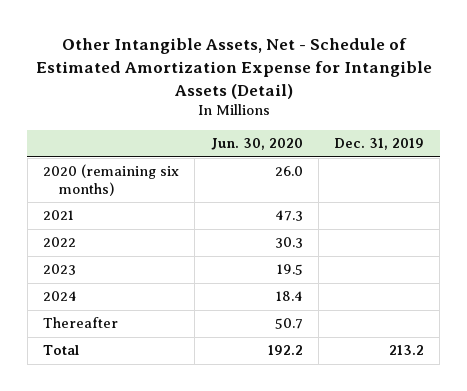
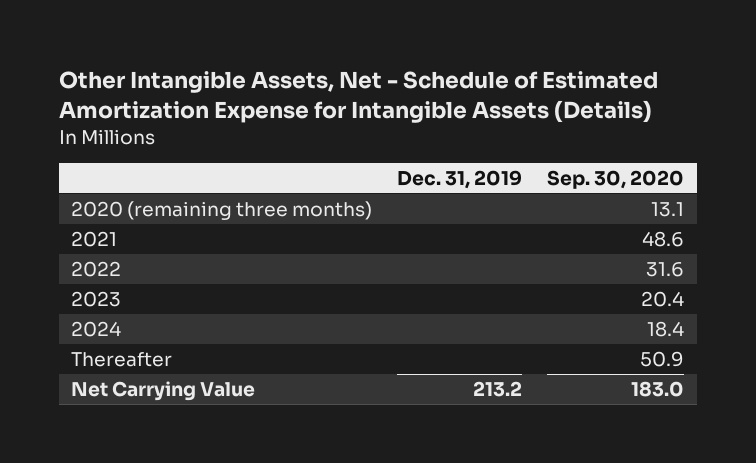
[35,38,432,99] Other Intangible Assets, Net - Schedule of Estimated Amortization Expense for Intangible Assets (Detail) -> [58,71,658,124] Other Intangible Assets, Net - Schedule of Estimated Amortization Expense for Intangible Assets (Details)
[210,138,303,151] Jun. 30, 2020 -> none
none -> [547,169,685,189] Sep. 30, 2020
[43,164,180,196] 2020 (remaining six months) -> [71,200,373,220] 2020 (remaining three months)
[43,345,80,356] Total -> [71,380,256,401] Net Carrying Value

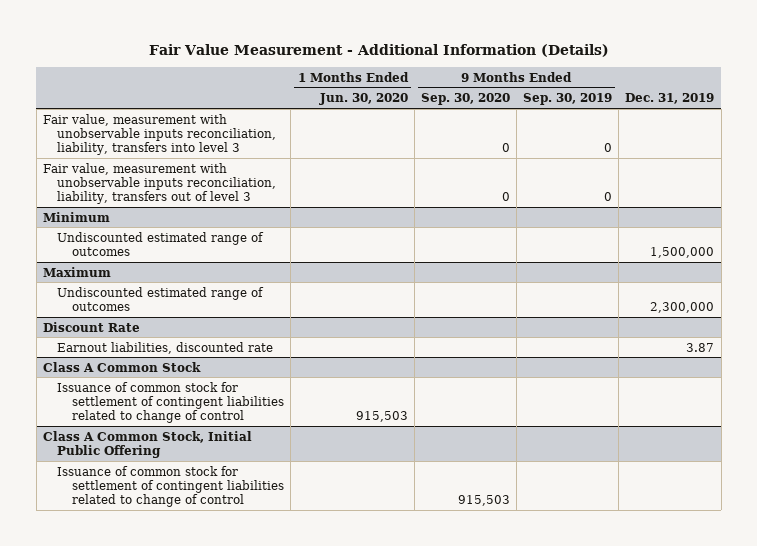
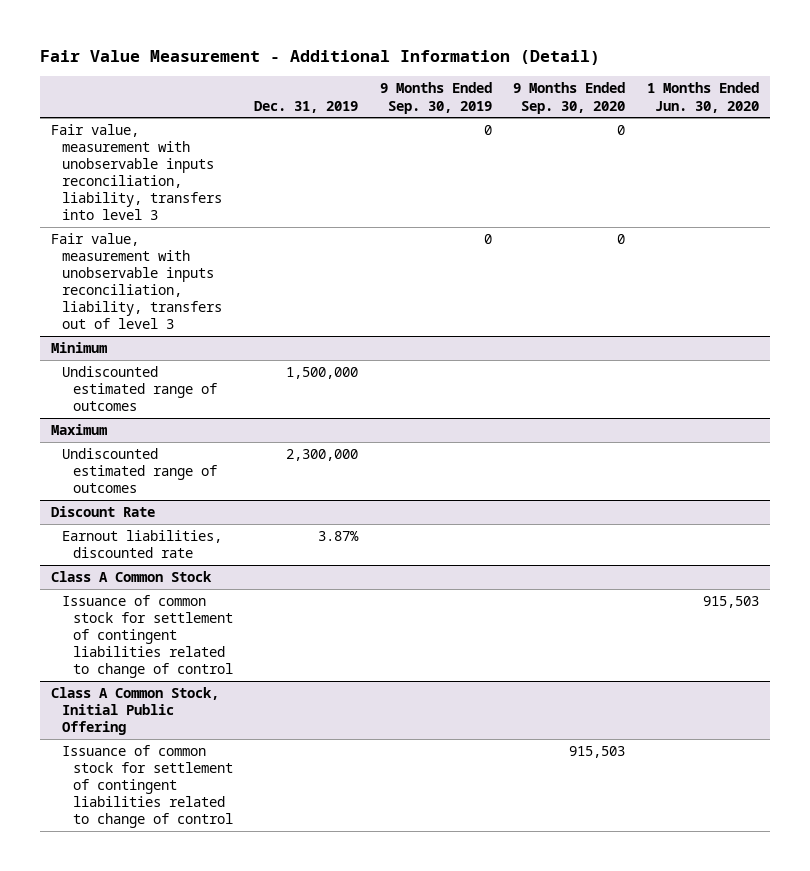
[148,44,609,58] Fair Value Measurement - Additional Information (Details) -> [40,50,601,66] Fair Value Measurement - Additional Information (Detail)
[686,342,715,352] 3.87 -> [318,531,360,542] 3.87%

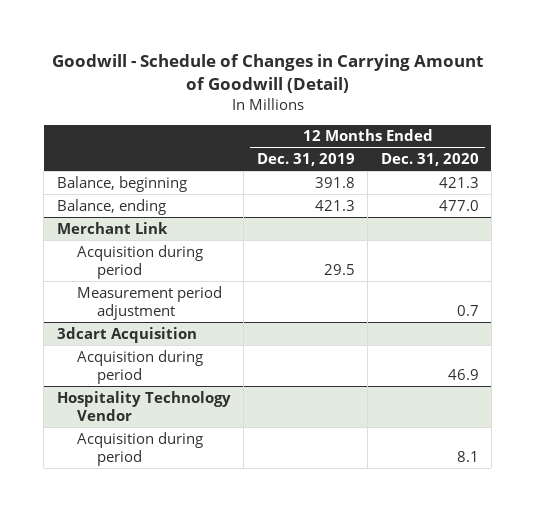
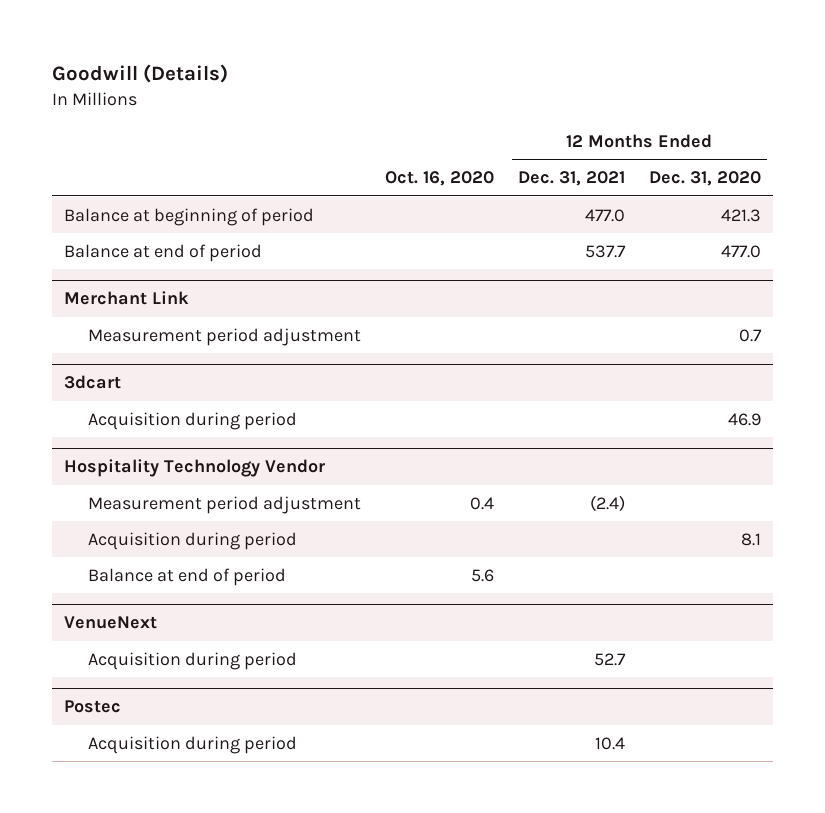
[51,53,483,93] Goodwill - Schedule of Changes in Carrying Amount of Goodwill (Detail) -> [52,64,229,84] Goodwill (Details)
[256,152,355,166] Dec. 31, 2019 -> none
none -> [384,171,494,187] Oct. 16, 2020
none -> [517,171,625,187] Dec. 31, 2021
[56,175,187,192] Balance, beginning -> [64,207,315,226] Balance at beginning of period
[56,198,166,215] Balance, ending -> [64,243,263,262] Balance at end of period
[77,244,204,279] Acquisition during period -> none
[56,326,197,343] 3dcart Acquisition -> [64,375,122,390] 3dcart
none -> [87,495,361,514] Measurement period adjustment
none -> [87,567,286,586] Balance at end of period
none -> [64,616,158,630] VenueNext
none -> [87,651,297,670] Acquisition during period
none -> [64,700,122,714] Postec
none -> [87,735,297,754] Acquisition during period

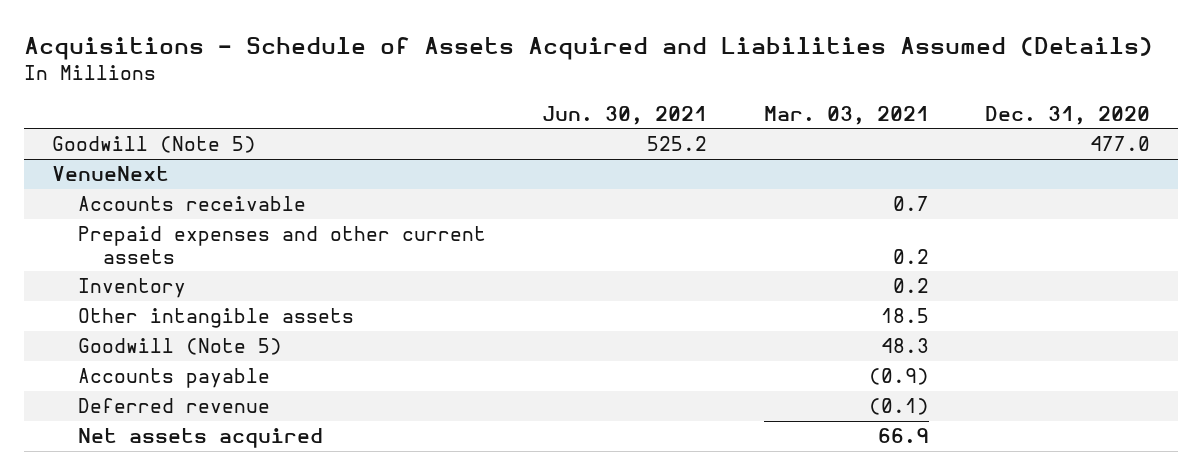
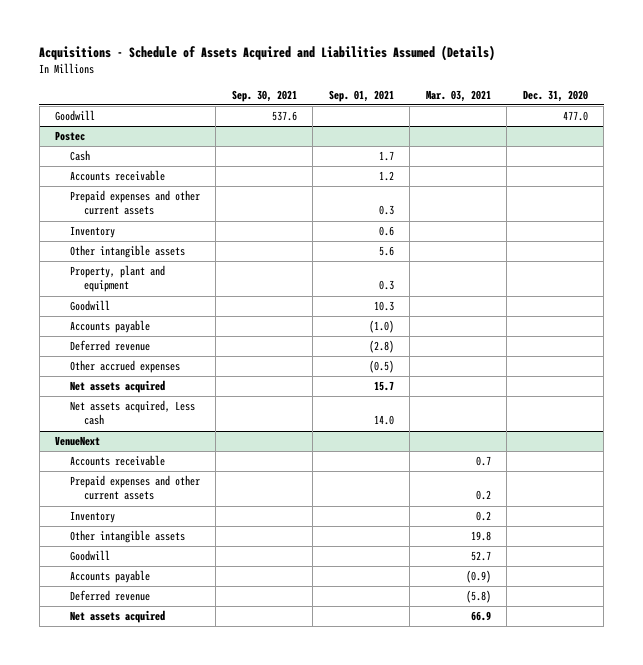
[542,105,708,125] Jun. 30, 2021 -> none
none -> [231,89,297,102] Sep. 30, 2021
none -> [328,89,394,102] Sep. 01, 2021
[51,136,256,154] Goodwill (Note 5) -> [55,110,96,122] Goodwill
none -> [55,131,86,142] Postec
none -> [69,150,90,162] Cash
none -> [69,170,165,182] Accounts receivable
none -> [69,190,200,216] Prepaid expenses and other current assets
none -> [69,226,115,239] Inventory
none -> [69,245,185,259] Other intangible assets
none -> [69,265,165,293] Property, plant and equipment
none -> [69,300,110,312] Goodwill
none -> [69,320,150,334] Accounts payable
none -> [69,340,150,352] Deferred revenue
none -> [69,360,180,374] Other accrued expenses
none -> [69,380,165,394] Net assets acquired
none -> [69,400,195,426] Net assets acquired, Less cash
[880,308,929,324] 18.5 -> [470,531,491,542] 19.8
[77,338,282,356] Goodwill (Note 5) -> [69,550,110,562] Goodwill
[880,338,929,354] 48.3 -> [470,551,491,562] 52.7
[868,398,929,416] (0.1) -> [465,590,491,604] (5.8)

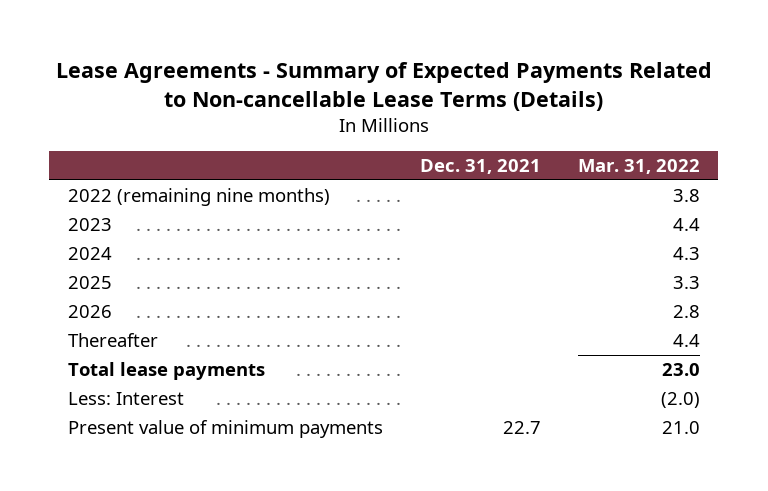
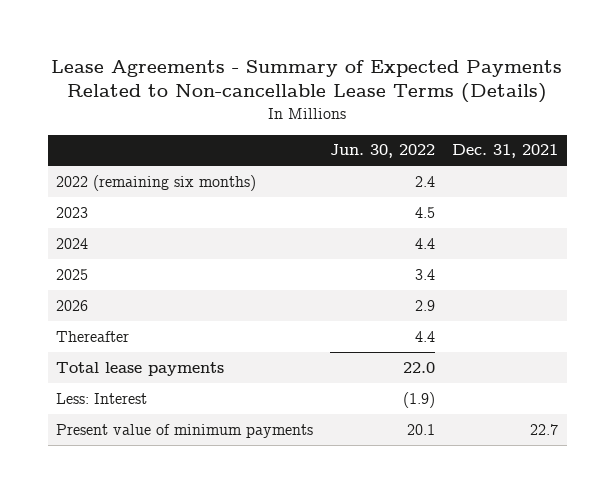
[577,158,700,174] Mar. 31, 2022 -> none
none -> [330,144,436,159] Jun. 30, 2022
[67,188,330,207] 2022 (remaining nine months) -> [56,174,257,191] 2022 (remaining six months)

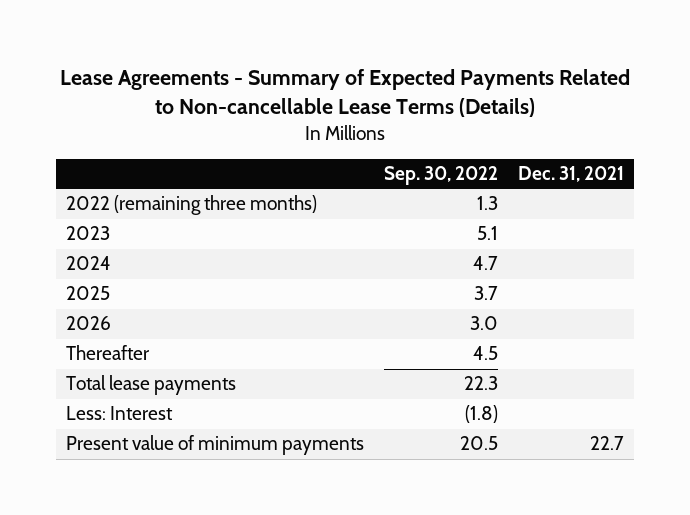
[330,144,436,159] Jun. 30, 2022 -> none
none -> [383,165,498,185] Sep. 30, 2022
[56,174,257,191] 2022 (remaining six months) -> [66,195,318,216] 2022 (remaining three months)

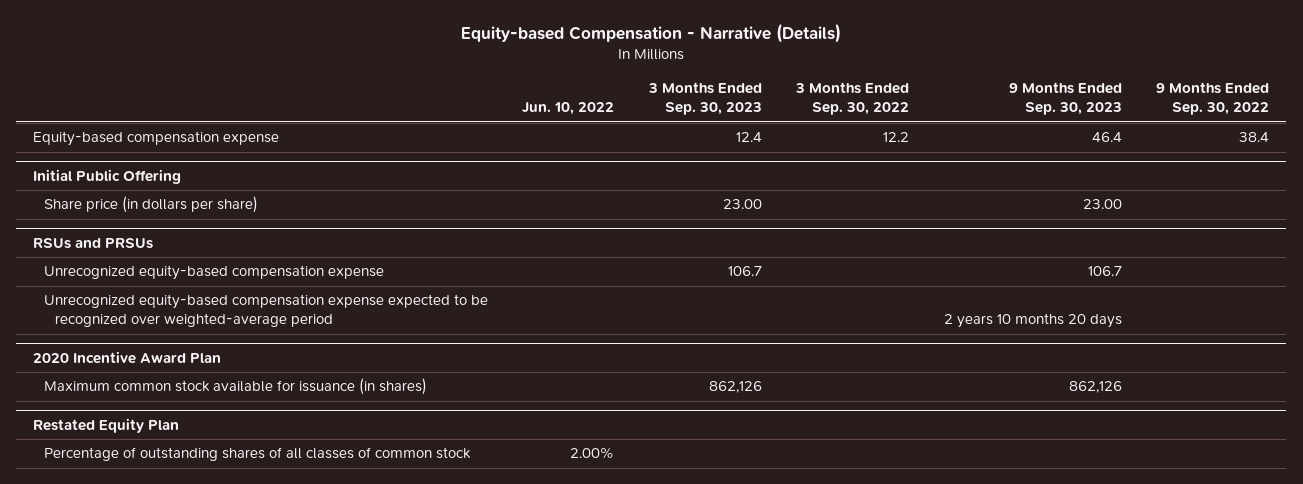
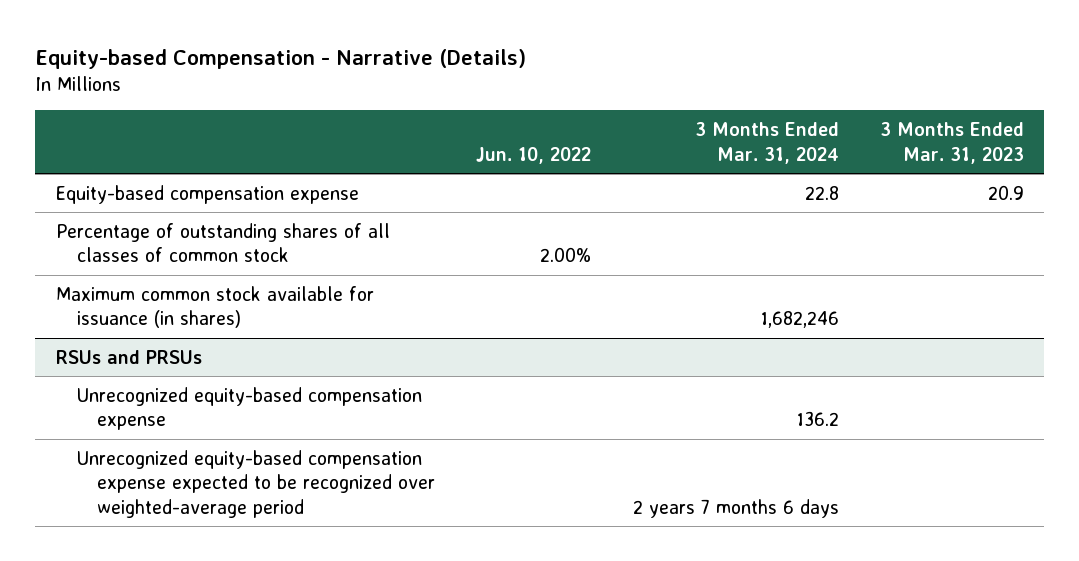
[647,82,762,116] 3 Months Ended Sep. 30, 2023 -> none
[795,82,910,116] 3 Months Ended Sep. 30, 2022 -> none
[1008,82,1122,116] 9 Months Ended Sep. 30, 2023 -> none
[1156,82,1270,116] 9 Months Ended Sep. 30, 2022 -> none
none -> [694,122,839,164] 3 Months Ended Mar. 31, 2024
none -> [879,122,1024,164] 3 Months Ended Mar. 31, 2023
[33,168,182,184] Initial Public Offering -> none
[43,196,258,214] Share price (in dollars per share) -> none
none -> [55,222,390,263] Percentage of outstanding shares of all classes of common stock
none -> [55,285,374,329] Maximum common stock available for issuance (in shares)
[33,350,222,364] 2020 Incentive Award Plan -> none
[43,378,427,396] Maximum common stock available for issuance (in shares) -> none
[33,417,180,433] Restated Equity Plan -> none
[43,447,471,462] Percentage of outstanding shares of all classes of common stock -> none

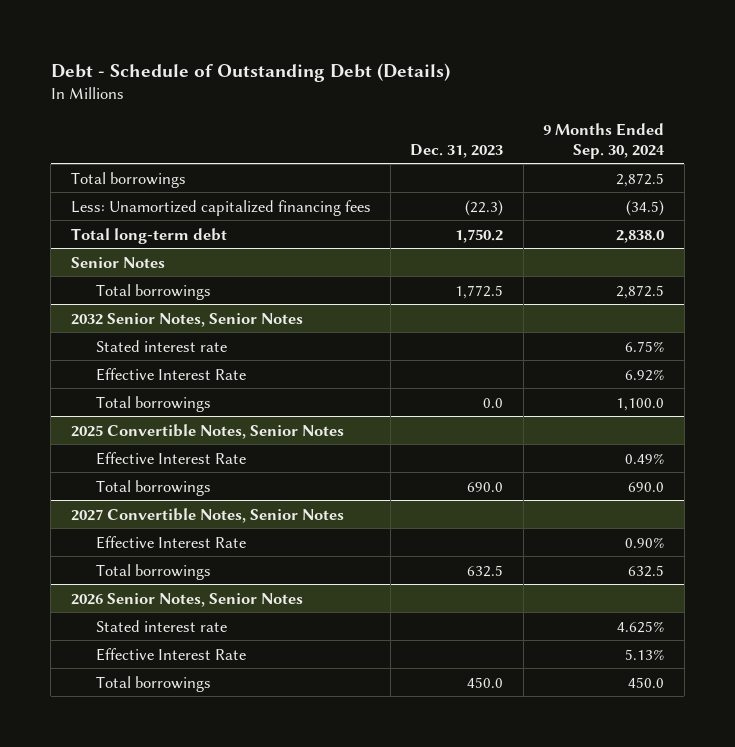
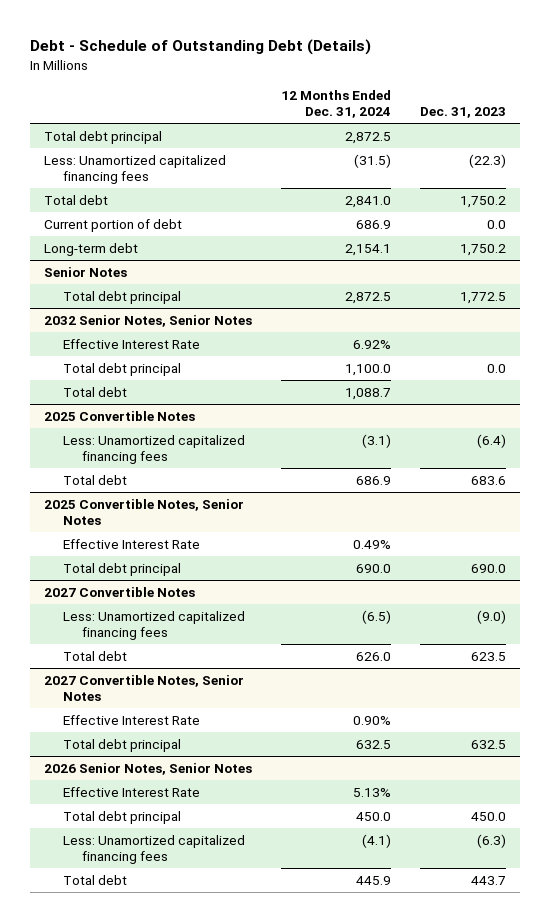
[543,123,666,159] 9 Months Ended Sep. 30, 2024 -> none
none -> [280,90,391,119] 12 Months Ended Dec. 31, 2024
[70,171,186,188] Total borrowings -> [44,131,163,145] Total debt principal
none -> [44,195,109,206] Total debt
none -> [44,219,183,233] Current portion of debt
[70,227,227,244] Total long-term debt -> [44,243,139,257] Long-term debt
[95,283,211,300] Total borrowings -> [63,291,182,305] Total debt principal
[95,339,227,352] Stated interest rate -> none
[95,395,211,412] Total borrowings -> [63,363,182,377] Total debt principal
none -> [63,387,128,398] Total debt
none -> [44,411,196,422] 2025 Convertible Notes
none -> [63,435,246,464] Less: Unamortized capitalized financing fees
none -> [63,475,128,486] Total debt
[95,479,211,496] Total borrowings -> [63,563,182,577] Total debt principal
none -> [44,587,196,598] 2027 Convertible Notes
none -> [63,611,246,640] Less: Unamortized capitalized financing fees
none -> [63,651,128,662] Total debt
[95,563,211,580] Total borrowings -> [63,739,182,753] Total debt principal
[95,619,227,632] Stated interest rate -> none
[95,675,211,692] Total borrowings -> [63,811,182,825] Total debt principal
none -> [63,835,246,864] Less: Unamortized capitalized financing fees
none -> [63,875,128,886] Total debt

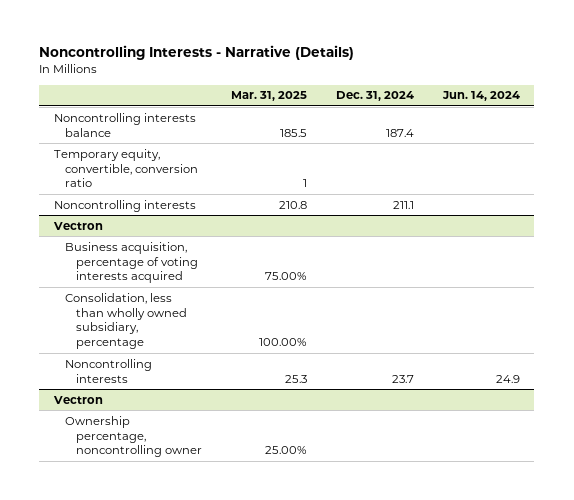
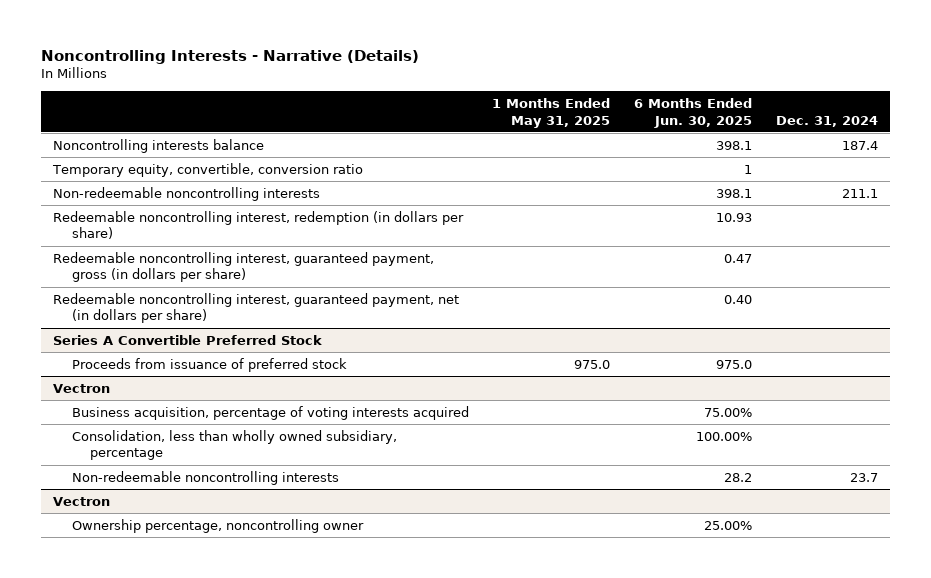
[231,91,308,102] Mar. 31, 2025 -> none
[441,91,520,102] Jun. 14, 2024 -> none
none -> [492,98,611,128] 1 Months Ended May 31, 2025
none -> [634,98,753,128] 6 Months Ended Jun. 30, 2025
[53,199,196,212] Noncontrolling interests -> [52,186,320,201] Non-redeemable noncontrolling interests
none -> [52,210,464,240] Redeemable noncontrolling interest, redemption (in dollars per share)
none -> [52,251,434,283] Redeemable noncontrolling interest, guaranteed payment, gross (in dollars per share)
none -> [52,292,459,324] Redeemable noncontrolling interest, guaranteed payment, net (in dollars per share)
none -> [52,334,322,345] Series A Convertible Preferred Stock
none -> [71,357,347,372] Proceeds from issuance of preferred stock
[64,358,152,383] Noncontrolling interests -> [71,470,339,485] Non-redeemable noncontrolling interests

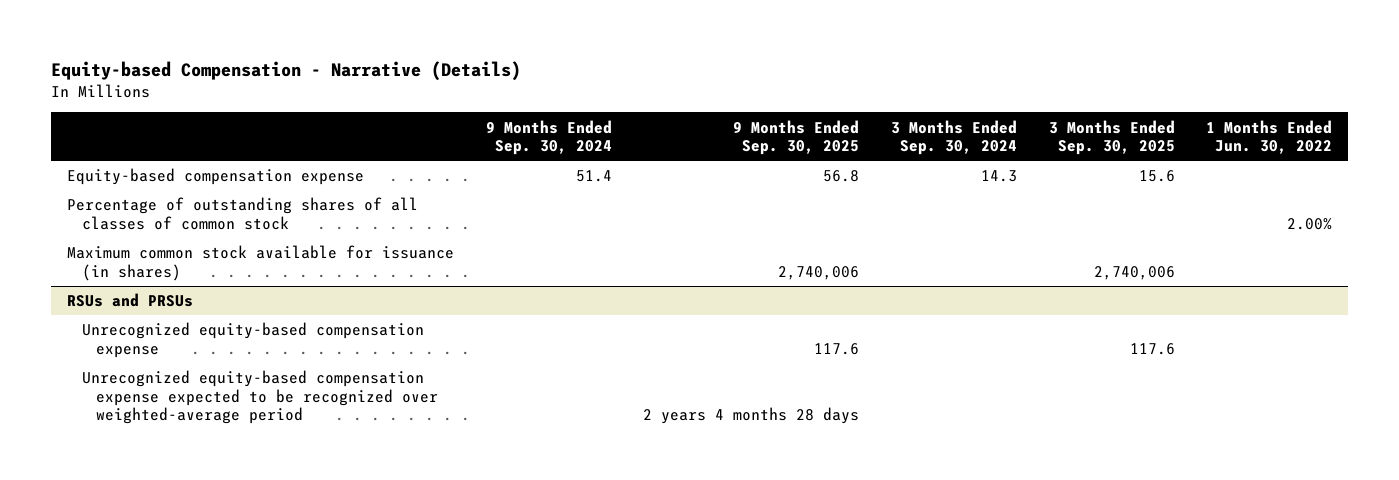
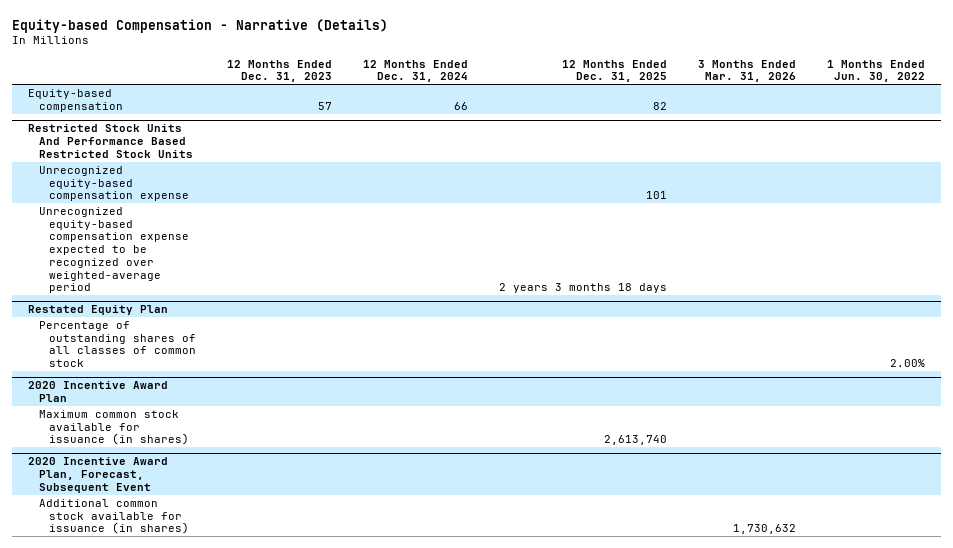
[485,119,612,155] 9 Months Ended Sep. 30, 2024 -> none
[733,119,860,155] 9 Months Ended Sep. 30, 2025 -> none
[890,119,1017,155] 3 Months Ended Sep. 30, 2024 -> none
[1048,119,1175,155] 3 Months Ended Sep. 30, 2025 -> none
none -> [227,59,333,83] 12 Months Ended Dec. 31, 2023
none -> [363,59,469,83] 12 Months Ended Dec. 31, 2024
none -> [562,59,668,83] 12 Months Ended Dec. 31, 2025
none -> [698,59,797,83] 3 Months Ended Mar. 31, 2026
[67,197,419,230] Percentage of outstanding shares of all classes of common stock -> none
[67,245,455,281] Maximum common stock available for issuance (in shares) -> none
[67,168,365,186] Equity-based compensation expense -> [27,89,123,112] Equity-based compensation
[67,293,194,308] RSUs and PRSUs -> [27,124,193,158] Restricted Stock Units And Performance Based Restricted Stock Units
none -> [27,305,168,316] Restated Equity Plan
none -> [38,321,197,368] Percentage of outstanding shares of all classes of common stock
none -> [27,381,168,403] 2020 Incentive Award Plan
none -> [38,410,190,446] Maximum common stock available for issuance (in shares)
none -> [27,457,168,493] 2020 Incentive Award Plan, Forecast, Subsequent Event
none -> [38,499,190,535] Additional common stock available for issuance (in shares)

